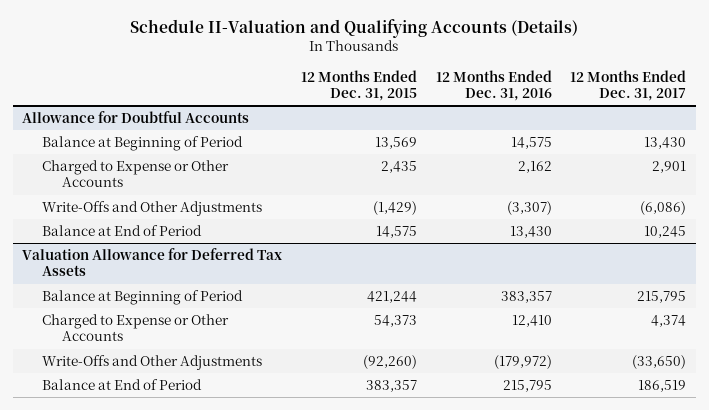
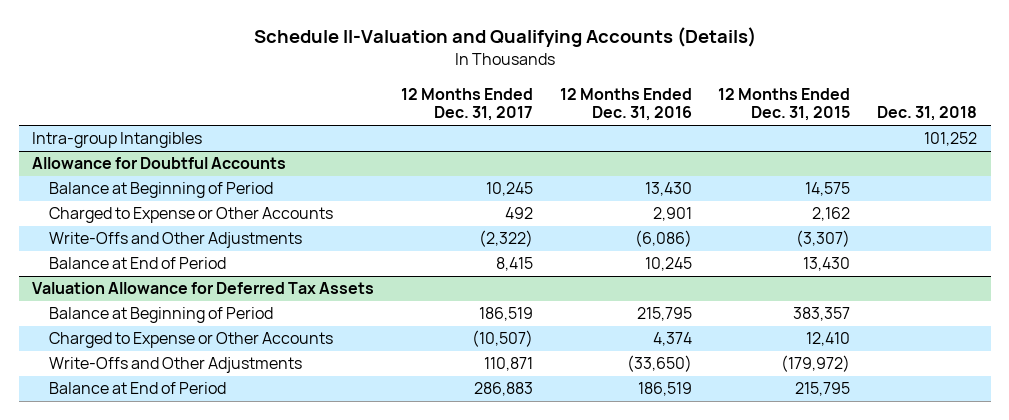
none -> [877,106,978,122] Dec. 31, 2018
none -> [31,132,202,149] Intra-group Intangibles
[374,137,417,150] 13,569 -> [805,182,851,197] 14,575
[510,137,552,150] 14,575 -> [644,182,692,197] 13,430
[644,137,687,150] 13,430 -> [485,182,533,197] 10,245
[380,161,417,174] 2,435 -> [812,207,851,222] 2,162
[517,161,552,174] 2,162 -> [652,207,692,222] 2,901
[652,161,687,174] 2,901 -> [504,207,533,220] 492
[372,201,417,216] (1,429) -> [796,230,851,248] (3,307)
[506,201,552,216] (3,307) -> [634,230,692,248] (6,086)
[640,201,687,216] (6,086) -> [478,230,533,248] (2,322)
[375,226,417,239] 14,575 -> [803,257,851,272] 13,430
[509,226,552,239] 13,430 -> [644,257,692,272] 10,245
[644,226,687,239] 10,245 -> [495,257,533,272] 8,415
[366,291,417,304] 421,244 -> [793,307,851,322] 383,357
[500,291,552,304] 383,357 -> [636,307,692,322] 215,795
[637,291,687,304] 215,795 -> [478,307,533,322] 186,519
[373,315,417,328] 54,373 -> [806,332,851,347] 12,410
[511,315,552,328] 12,410 -> [652,332,692,347] 4,374
[651,315,687,328] 4,374 -> [471,330,533,348] (10,507)
[362,355,417,370] (92,260) -> [781,355,851,373] (179,972)
[493,355,552,370] (179,972) -> [626,355,692,373] (33,650)
[632,355,687,370] (33,650) -> [483,357,533,372] 110,871
[365,380,417,393] 383,357 -> [795,382,851,397] 215,795
[502,380,552,393] 215,795 -> [637,382,692,397] 186,519
[638,380,687,393] 186,519 -> [473,382,533,397] 286,883

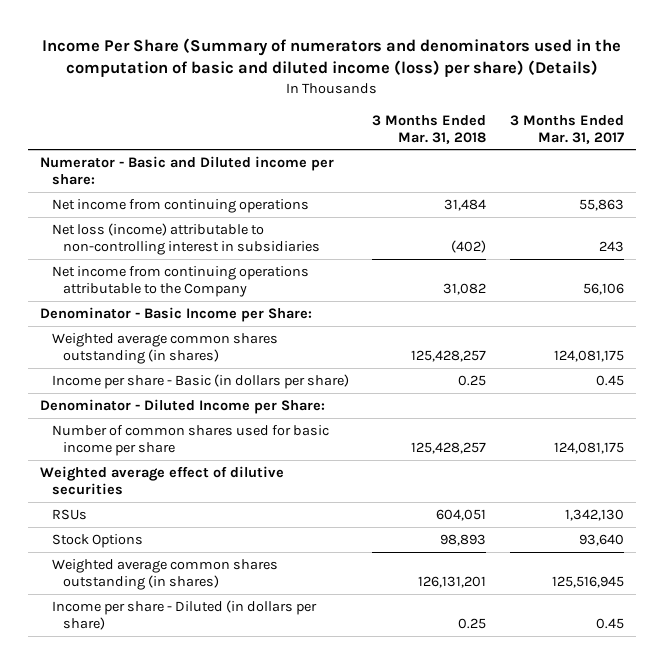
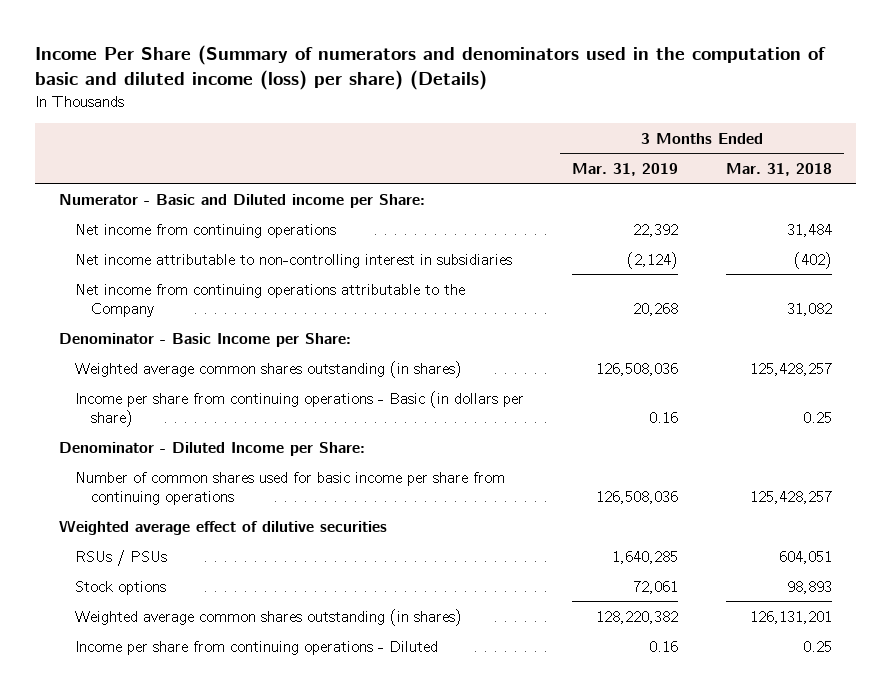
[510,114,625,144] 3 Months Ended Mar. 31, 2017 -> none
none -> [571,162,678,176] Mar. 31, 2019
[40,156,335,185] Numerator - Basic and Diluted income per share: -> [58,193,425,208] Numerator - Basic and Diluted income per Share:
[51,223,320,255] Net loss (income) attributable to non-controlling interest in subsidiaries -> [75,253,513,268] Net income attributable to non-controlling interest in subsidiaries
[51,374,349,390] Income per share - Basic (in dollars per share) -> [75,390,525,427] Income per share from continuing operations - Basic (in dollars per share)
[51,425,329,456] Number of common shares used for basic income per share -> [75,471,506,505] Number of common shares used for basic income per share from continuing operations
[51,509,87,521] RSUs -> [75,549,168,566] RSUs / PSUs
[51,534,143,549] Stock Options -> [75,580,167,595] Stock options
[51,600,317,630] Income per share - Diluted (in dollars per share) -> [75,640,439,655] Income per share from continuing operations - Diluted

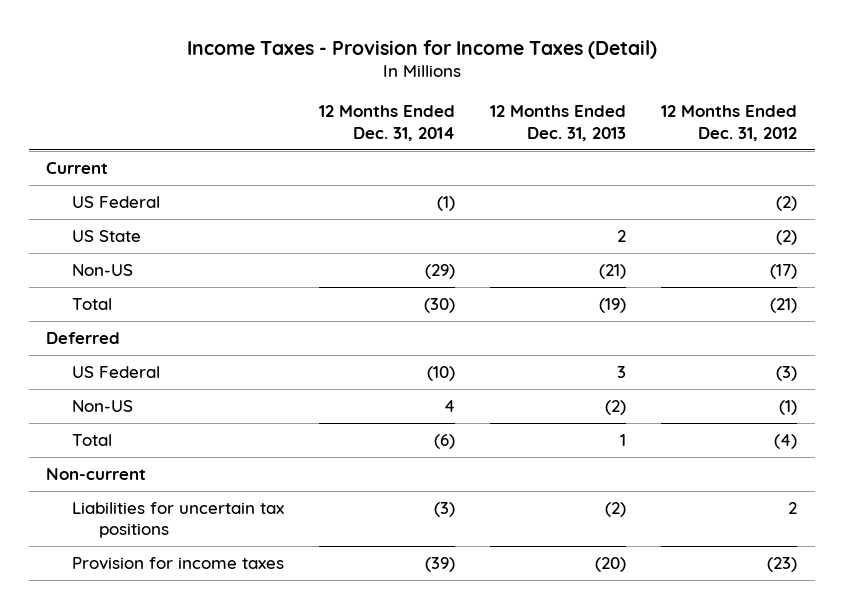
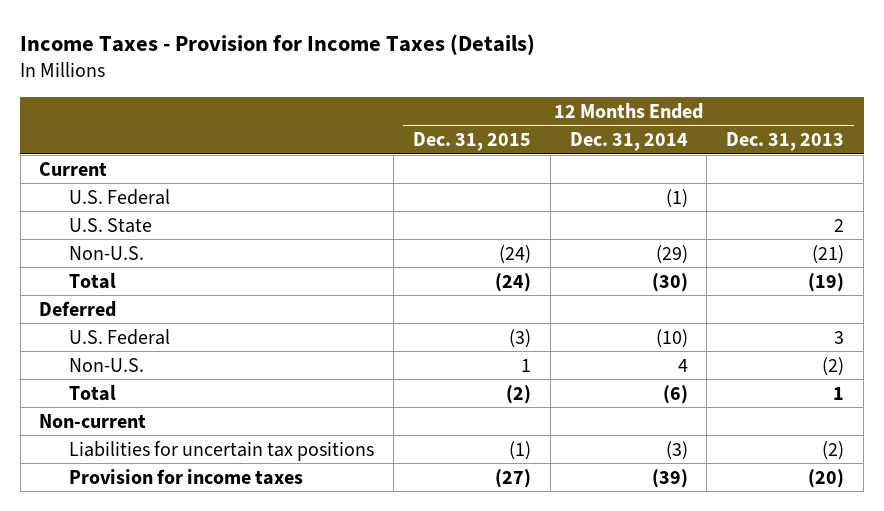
[186,39,657,59] Income Taxes - Provision for Income Taxes (Detail) -> [20,33,536,55] Income Taxes - Provision for Income Taxes (Details)
[661,105,798,141] 12 Months Ended Dec. 31, 2012 -> none
none -> [412,132,531,152] Dec. 31, 2015
[72,195,161,208] US Federal -> [69,188,171,205] U.S. Federal
[72,229,142,242] US State -> [69,217,153,233] U.S. State
[72,263,134,276] Non-US -> [69,245,145,260] Non-U.S.
[72,365,161,378] US Federal -> [69,328,171,345] U.S. Federal
[72,399,134,412] Non-US -> [69,357,145,372] Non-U.S.

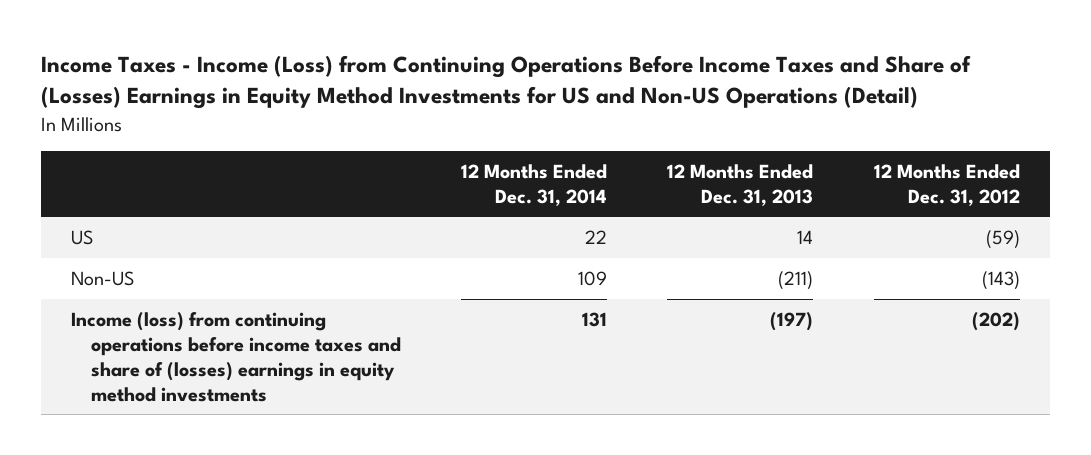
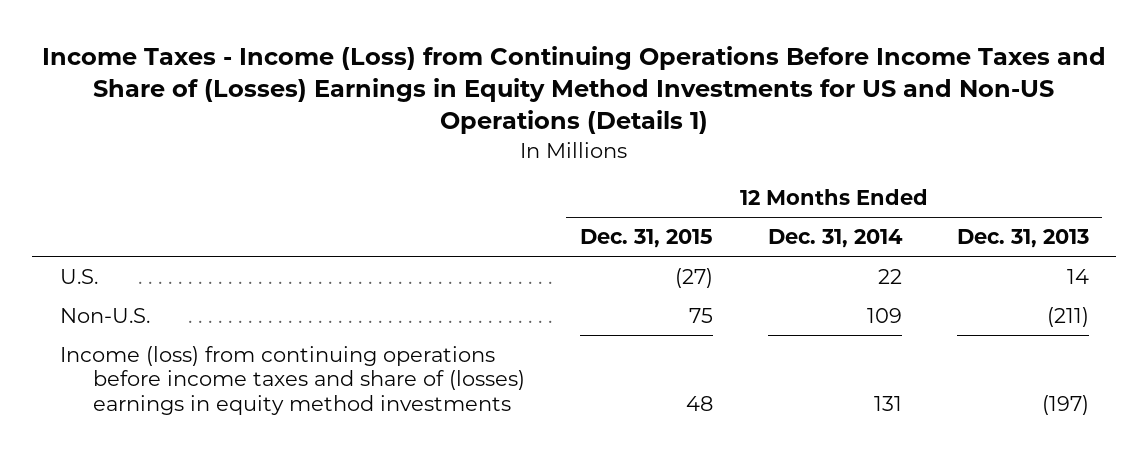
[41,55,972,110] Income Taxes - Income (Loss) from Continuing Operations Before Income Taxes and Share of (Losses) Earnings in Equity Method Investments for US and Non-US Operations (Detail) -> [42,45,1107,135] Income Taxes - Income (Loss) from Continuing Operations Before Income Taxes and Share of (Losses) Earnings in Equity Method Investments for US and Non-US Operations (Details 1)
[873,163,1020,206] 12 Months Ended Dec. 31, 2012 -> none
none -> [579,229,713,249] Dec. 31, 2015
[71,230,94,246] US -> [59,268,98,284] U.S.
[71,271,135,287] Non-US -> [59,307,150,323] Non-U.S.

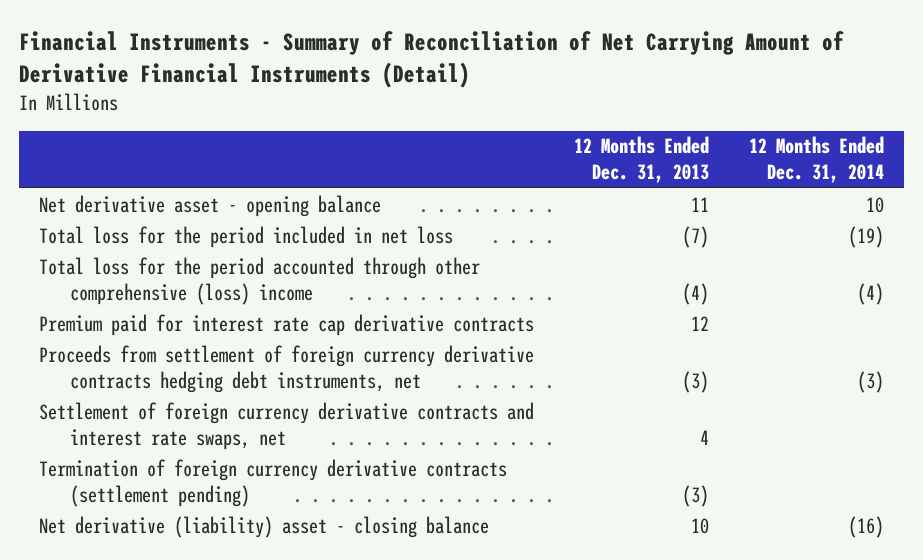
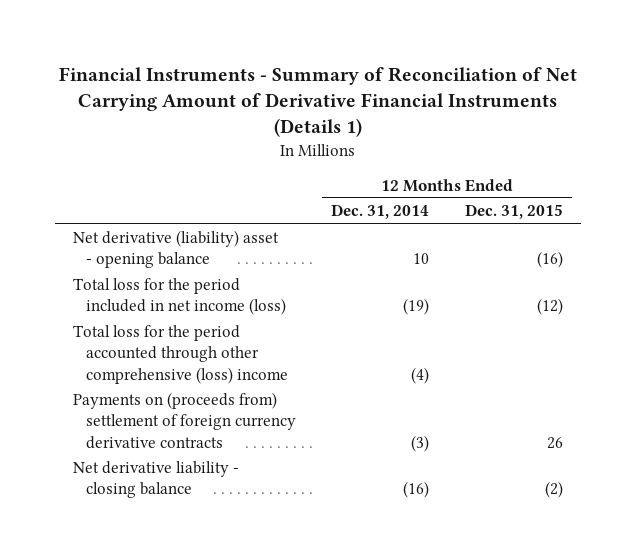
[18,31,844,89] Financial Instruments - Summary of Reconciliation of Net Carrying Amount of Derivative Financial Instruments (Detail) -> [58,66,577,137] Financial Instruments - Summary of Reconciliation of Net Carrying Amount of Derivative Financial Instruments (Details 1)
[573,136,709,184] 12 Months Ended Dec. 31, 2013 -> none
none -> [464,204,563,220] Dec. 31, 2015
[38,194,381,217] Net derivative asset - opening balance -> [72,230,279,269] Net derivative (liability) asset - opening balance
[38,225,453,248] Total loss for the period included in net loss -> [72,278,286,316] Total loss for the period included in net income (loss)
[38,313,534,336] Premium paid for interest rate cap derivative contracts -> none
[38,401,534,450] Settlement of foreign currency derivative contracts and interest rate swaps, net -> none
[38,458,507,507] Termination of foreign currency derivative contracts (settlement pending) -> none
[38,344,534,393] Proceeds from settlement of foreign currency derivative contracts hedging debt instruments, net -> [72,392,296,449] Payments on (proceeds from) settlement of foreign currency derivative contracts
[38,515,489,538] Net derivative (liability) asset - closing balance -> [72,461,239,499] Net derivative liability - closing balance

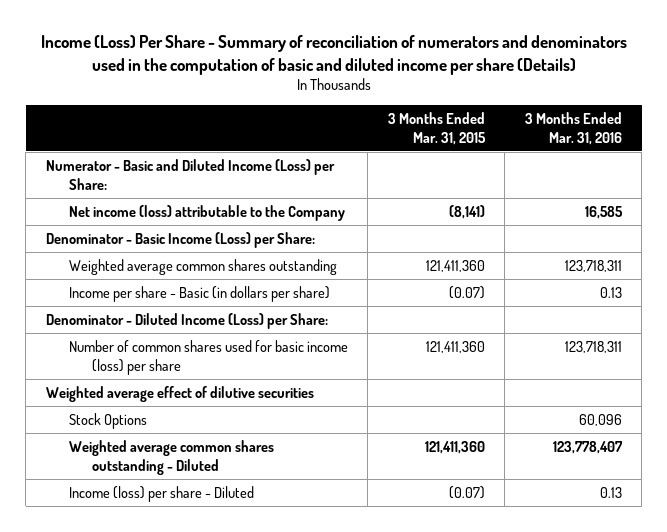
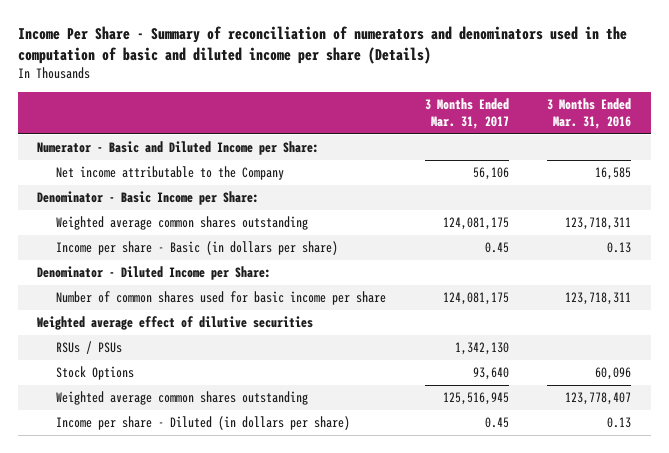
[40,35,627,75] Income (Loss) Per Share - Summary of reconciliation of numerators and denominators used in the computation of basic and diluted income per share (Details) -> [18,26,628,64] Income Per Share - Summary of reconciliation of numerators and denominators used in the computation of basic and diluted income per share (Details)
[387,111,486,145] 3 Months Ended Mar. 31, 2015 -> none
none -> [424,97,509,130] 3 Months Ended Mar. 31, 2017
[45,158,335,190] Numerator - Basic and Diluted Income (Loss) per Share: -> [37,141,320,156] Numerator - Basic and Diluted Income per Share:
[68,204,345,221] Net income (loss) attributable to the Company -> [56,166,285,181] Net income attributable to the Company
[45,231,315,248] Denominator - Basic Income (Loss) per Share: -> [37,191,260,206] Denominator - Basic Income per Share:
[45,312,328,329] Denominator - Diluted Income (Loss) per Share: -> [37,266,272,281] Denominator - Diluted Income per Share:
[68,339,348,375] Number of common shares used for basic income (loss) per share -> [56,291,387,306] Number of common shares used for basic income per share
none -> [56,341,123,355] RSUs / PSUs
[68,439,274,475] Weighted average common shares outstanding - Diluted -> [56,391,309,406] Weighted average common shares outstanding
[68,485,254,502] Income (loss) per share - Diluted -> [56,416,351,431] Income per share - Diluted (in dollars per share)

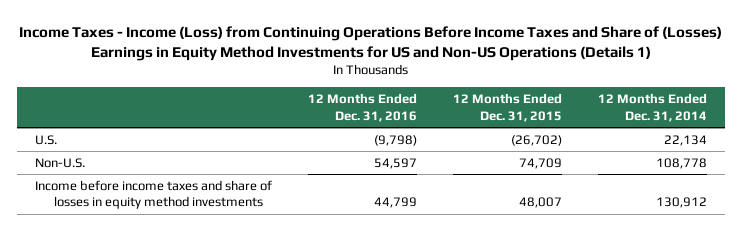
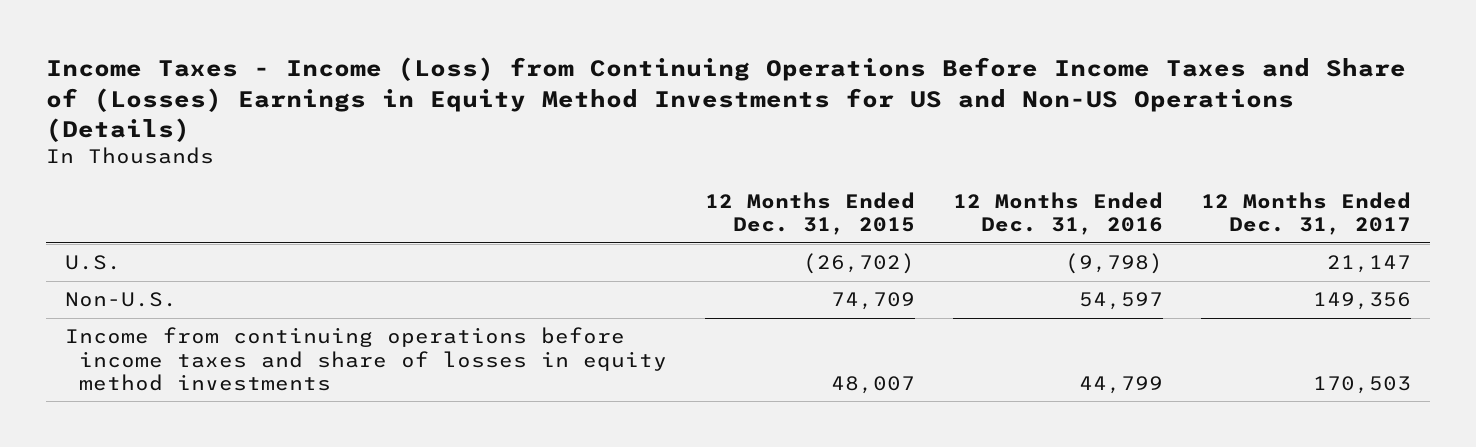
[19,25,723,61] Income Taxes - Income (Loss) from Continuing Operations Before Income Taxes and Share of (Losses) Earnings in Equity Method Investments for US and Non-US Operations (Details 1) -> [46,57,1407,142] Income Taxes - Income (Loss) from Continuing Operations Before Income Taxes and Share of (Losses) Earnings in Equity Method Investments for US and Non-US Operations (Details)
[598,93,708,122] 12 Months Ended Dec. 31, 2014 -> none
none -> [1200,191,1411,236] 12 Months Ended Dec. 31, 2017
[34,179,272,210] Income before income taxes and share of losses in equity method investments -> [64,327,668,391] Income from continuing operations before income taxes and share of losses in equity method investments

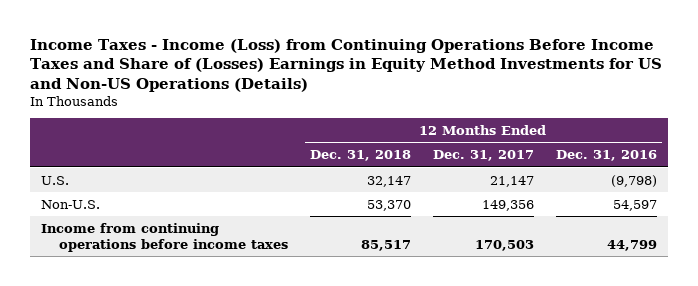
[705,191,916,236] 12 Months Ended Dec. 31, 2015 -> none
none -> [310,150,412,162] Dec. 31, 2018
[64,327,668,391] Income from continuing operations before income taxes and share of losses in equity method investments -> [40,222,289,252] Income from continuing operations before income taxes

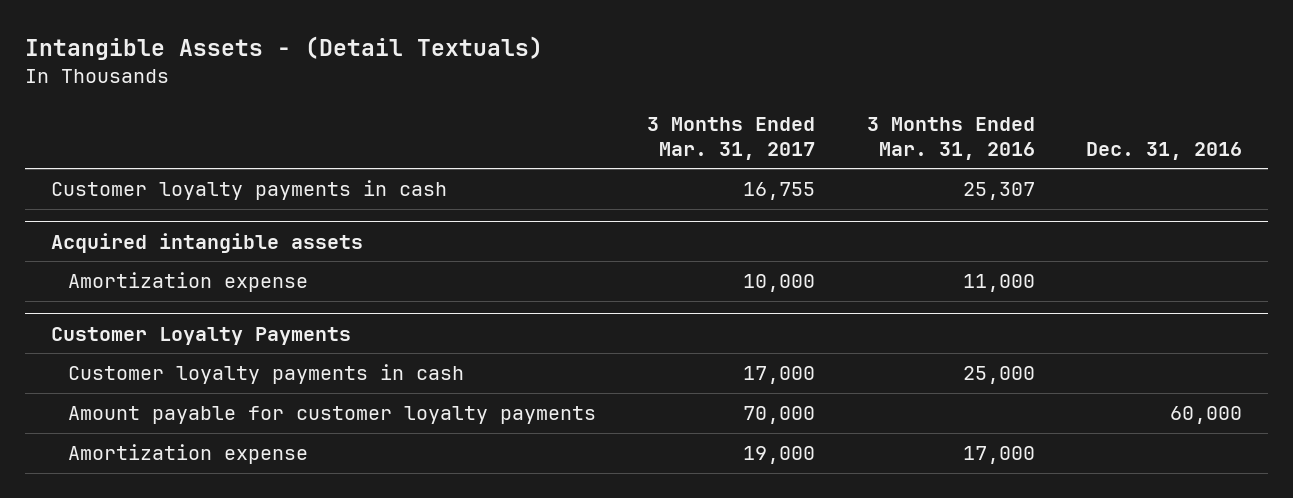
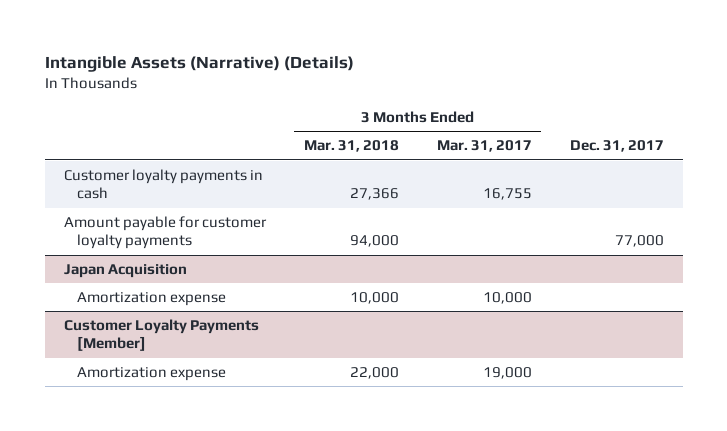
[24,36,543,61] Intangible Assets - (Detail Textuals) -> [44,55,354,72] Intangible Assets (Narrative) (Details)
[866,116,1035,160] 3 Months Ended Mar. 31, 2016 -> none
[1086,141,1243,160] Dec. 31, 2016 -> none
none -> [303,140,399,153] Mar. 31, 2018
none -> [569,140,664,153] Dec. 31, 2017
[50,232,363,253] Acquired intangible assets -> none
none -> [63,216,267,250] Amount payable for customer loyalty payments
none -> [63,264,187,279] Japan Acquisition
[67,364,464,385] Customer loyalty payments in cash -> none
[67,406,596,425] Amount payable for customer loyalty payments -> none
[50,326,351,345] Customer Loyalty Payments -> [63,319,259,352] Customer Loyalty Payments [Member]

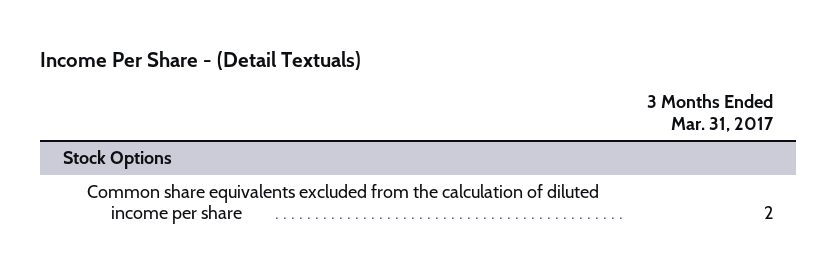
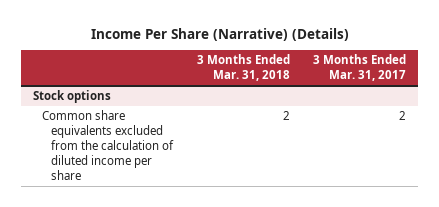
[39,51,361,71] Income Per Share - (Detail Textuals) -> [90,27,349,41] Income Per Share (Narrative) (Details)
none -> [196,54,290,82] 3 Months Ended Mar. 31, 2018
[63,150,173,170] Stock Options -> [32,90,111,104] Stock options

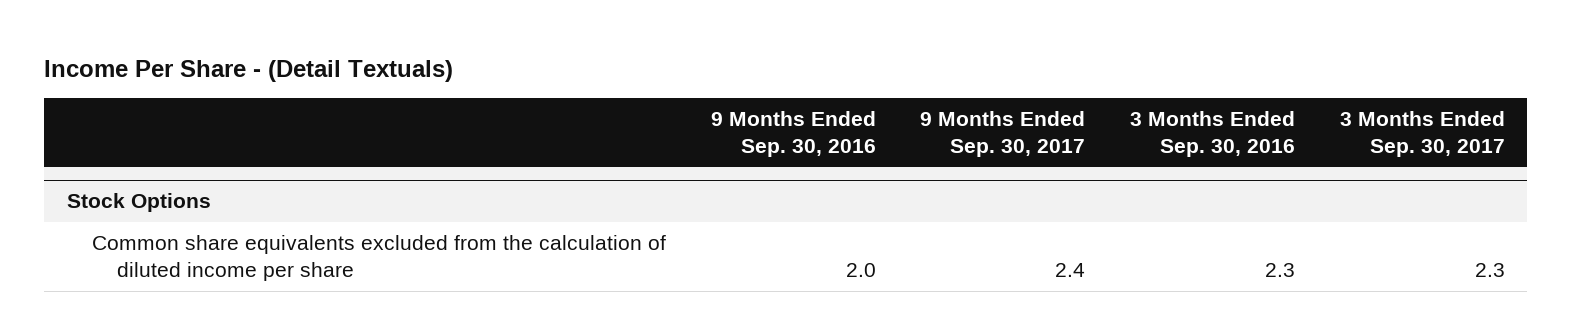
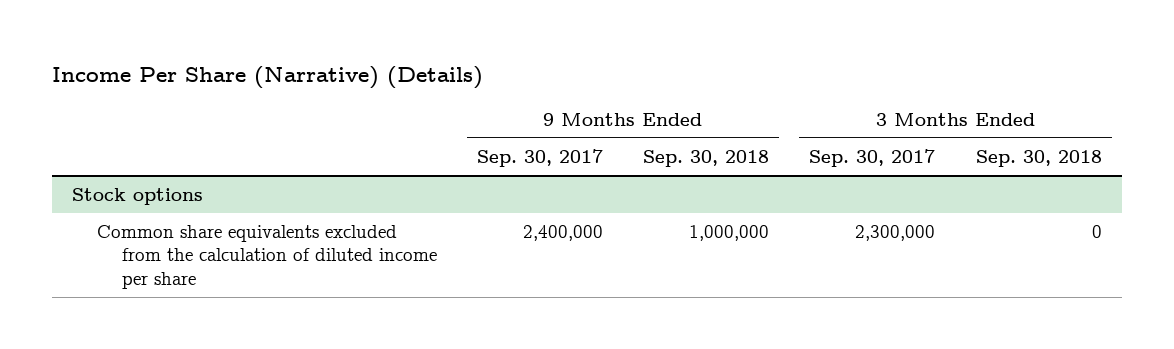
[44,59,454,82] Income Per Share - (Detail Textuals) -> [52,65,484,89] Income Per Share (Narrative) (Details)
[710,110,876,157] 9 Months Ended Sep. 30, 2016 -> none
[1130,110,1296,157] 3 Months Ended Sep. 30, 2016 -> none
none -> [643,150,770,168] Sep. 30, 2018
none -> [975,150,1102,168] Sep. 30, 2018
[66,193,211,213] Stock Options -> [72,188,204,206] Stock options
[1055,262,1086,277] 2.4 -> [522,225,603,242] 2,400,000
[1475,262,1506,277] 2.3 -> [855,225,936,242] 2,300,000

